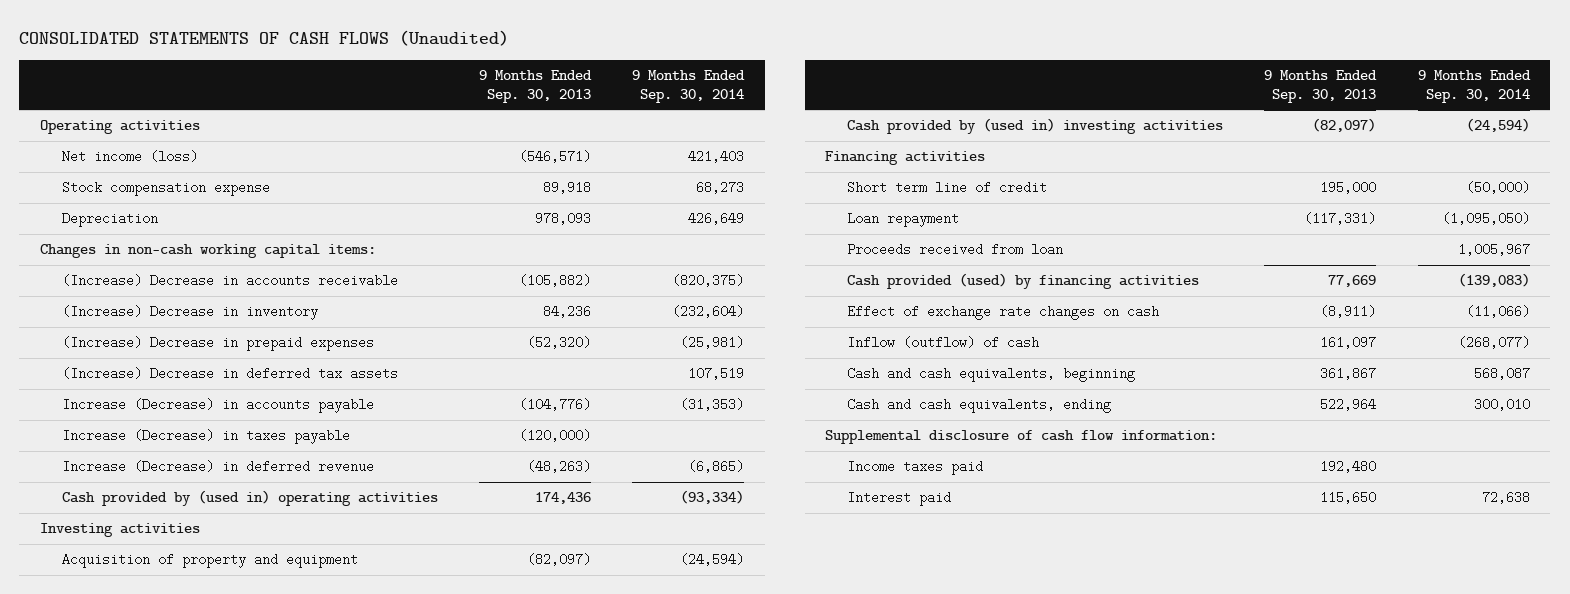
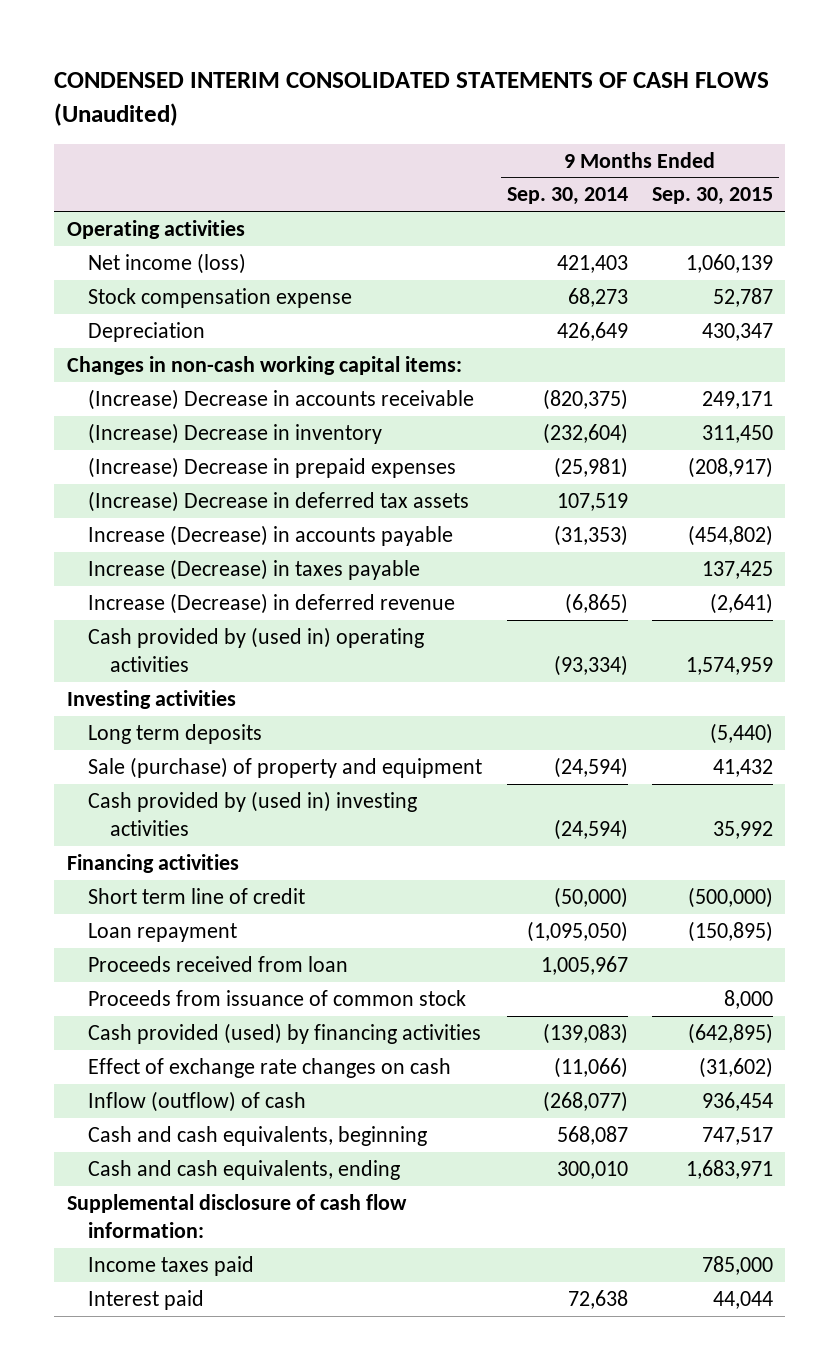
[19,30,510,47] CONSOLIDATED STATEMENTS OF CASH FLOWS (Unaudited) -> [54,72,770,126] CONDENSED INTERIM CONSOLIDATED STATEMENTS OF CASH FLOWS (Unaudited)
[478,70,592,103] 9 Months Ended Sep. 30, 2013 -> none
none -> [651,187,773,206] Sep. 30, 2015
none -> [88,723,263,744] Long term deposits
[61,553,358,569] Acquisition of property and equipment -> [88,756,483,778] Sale (purchase) of property and equipment
none -> [88,989,467,1006] Proceeds from issuance of common stock

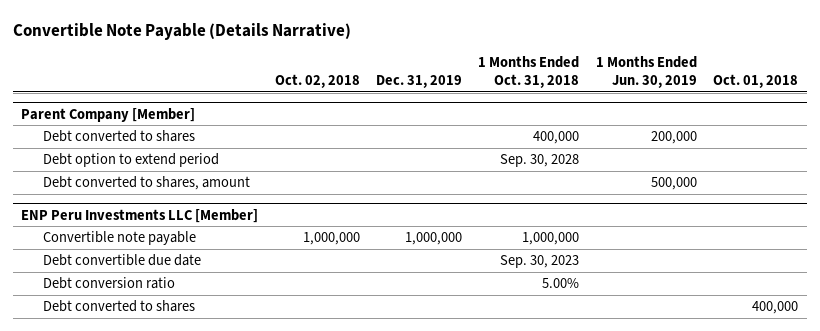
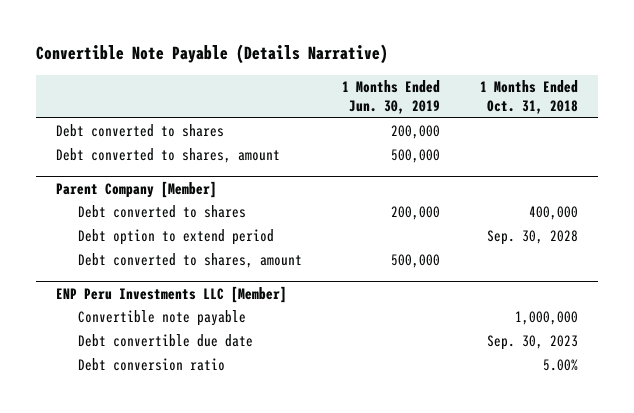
[274,74,360,89] Oct. 02, 2018 -> none
[376,75,463,89] Dec. 31, 2019 -> none
[713,74,799,89] Oct. 01, 2018 -> none
none -> [55,124,224,138] Debt converted to shares
none -> [55,148,280,164] Debt converted to shares, amount
[43,300,196,313] Debt converted to shares -> none

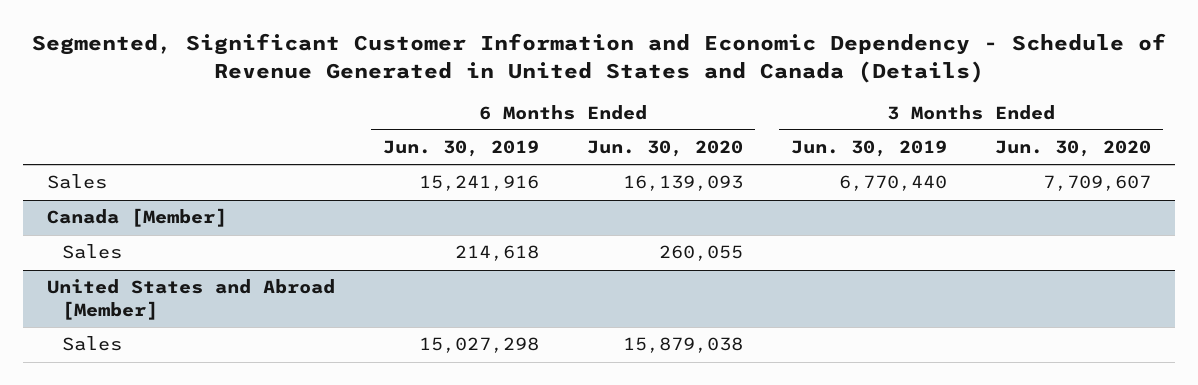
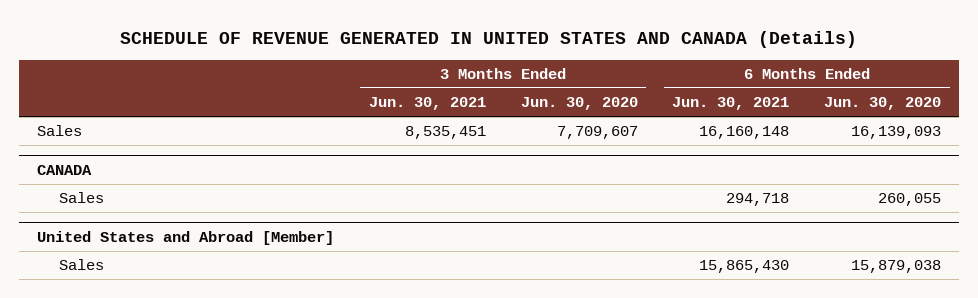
[32,33,1167,83] Segmented, Significant Customer Information and Economic Dependency - Schedule of Revenue Generated in United States and Canada (Details) -> [120,30,858,48] SCHEDULE OF REVENUE GENERATED IN UNITED STATES AND CANADA (Details)
[383,140,540,158] Jun. 30, 2019 -> none
[791,140,948,158] Jun. 30, 2019 -> none
none -> [368,97,486,111] Jun. 30, 2021
none -> [672,97,790,111] Jun. 30, 2021
[47,208,228,228] Canada [Member] -> [36,164,92,175] CANADA

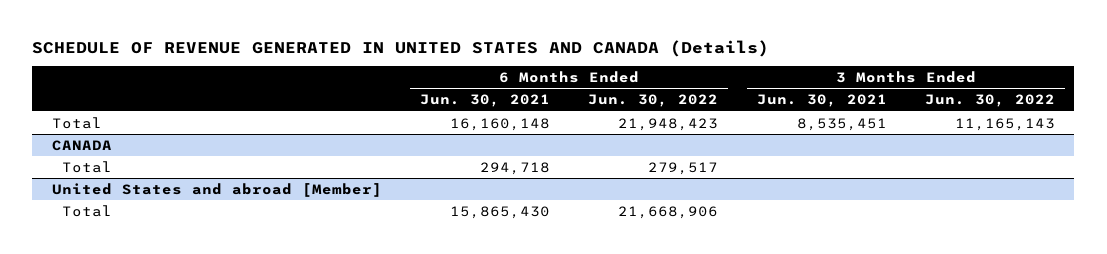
[520,97,638,111] Jun. 30, 2020 -> none
[824,97,942,111] Jun. 30, 2020 -> none
none -> [588,94,719,108] Jun. 30, 2022
none -> [925,94,1056,108] Jun. 30, 2022
[36,125,82,137] Sales -> [51,116,102,129] Total
[58,192,104,204] Sales -> [62,160,113,173] Total
[36,230,334,245] United States and Abroad [Member] -> [51,182,382,197] United States and abroad [Member]
[58,259,104,271] Sales -> [62,204,113,217] Total

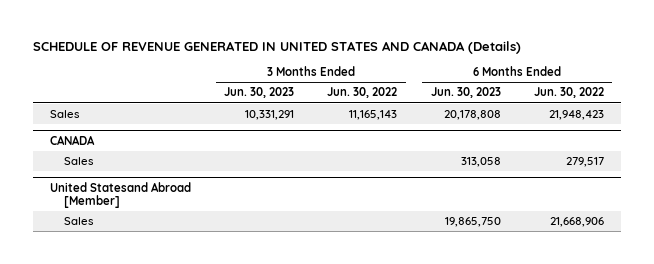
[419,94,550,108] Jun. 30, 2021 -> none
[756,94,887,108] Jun. 30, 2021 -> none
none -> [224,87,295,99] Jun. 30, 2023
none -> [430,87,501,99] Jun. 30, 2023
[51,116,102,129] Total -> [49,110,80,119] Sales
[62,160,113,173] Total -> [63,157,94,166] Sales
[51,182,382,197] United States and abroad [Member] -> [49,181,191,209] United Statesand Abroad [Member]
[62,204,113,217] Total -> [63,217,94,226] Sales

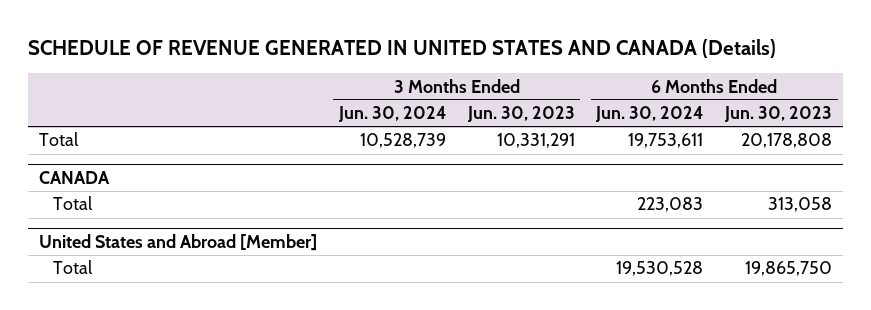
[327,87,398,99] Jun. 30, 2022 -> none
[533,87,604,99] Jun. 30, 2022 -> none
none -> [337,106,446,123] Jun. 30, 2024
none -> [595,106,704,123] Jun. 30, 2024
[49,110,80,119] Sales -> [38,132,79,147] Total
[63,157,94,166] Sales -> [52,196,93,211] Total
[49,181,191,209] United Statesand Abroad [Member] -> [38,234,317,252] United States and Abroad [Member]
[63,217,94,226] Sales -> [52,260,93,275] Total

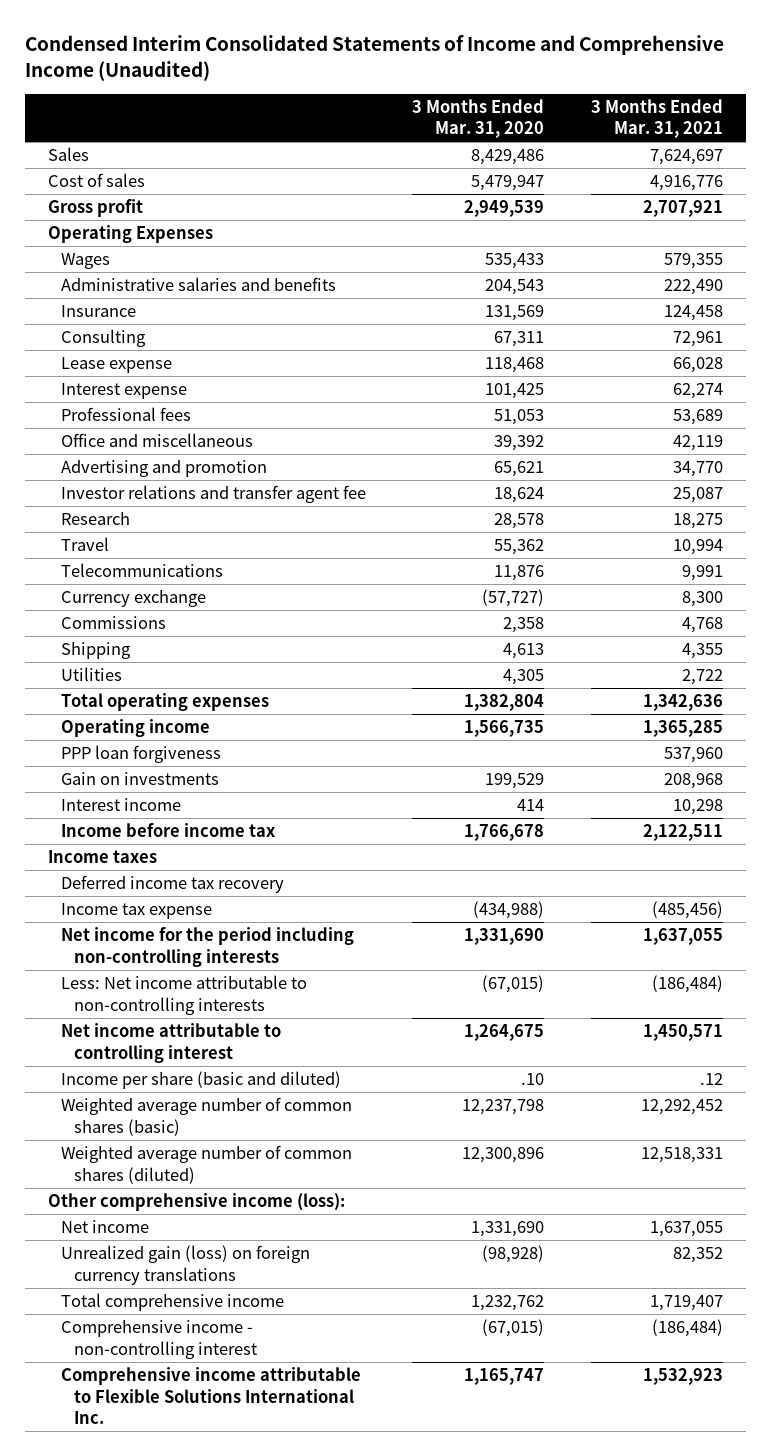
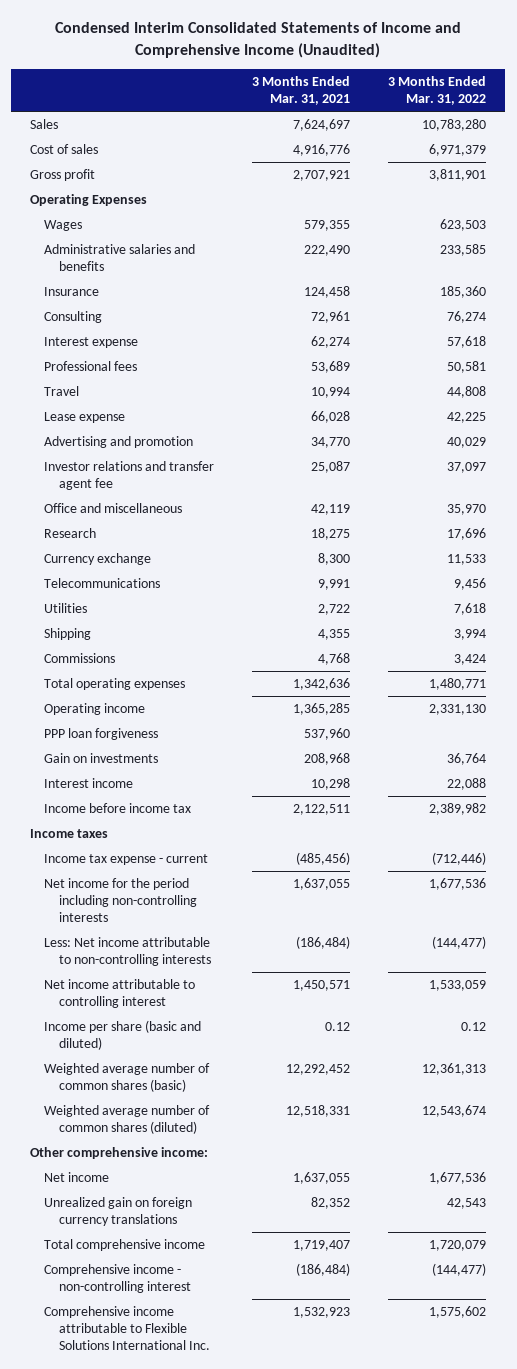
[412,98,545,139] 3 Months Ended Mar. 31, 2020 -> none
none -> [388,76,487,106] 3 Months Ended Mar. 31, 2022
[61,537,110,552] Travel -> [44,385,80,396] Travel
[61,357,173,374] Lease expense -> [44,411,126,423] Lease expense
[61,433,254,448] Office and miscellaneous -> [44,502,183,513] Office and miscellaneous
[61,563,224,578] Telecommunications -> [44,577,161,588] Telecommunications
[61,642,132,660] Shipping -> [44,627,92,640] Shipping
[61,616,167,630] Commissions -> [44,652,116,663] Commissions
[61,875,285,894] Deferred income tax recovery -> none
[61,903,213,920] Income tax expense -> [44,853,209,865] Income tax expense - current
[699,1073,723,1086] .12 -> [325,1021,351,1031] 0.12
[48,1193,346,1212] Other comprehensive income (loss): -> [30,1146,209,1159] Other comprehensive income:
[61,1245,311,1285] Unrealized gain (loss) on foreign currency translations -> [44,1196,193,1227] Unrealized gain on foreign currency translations

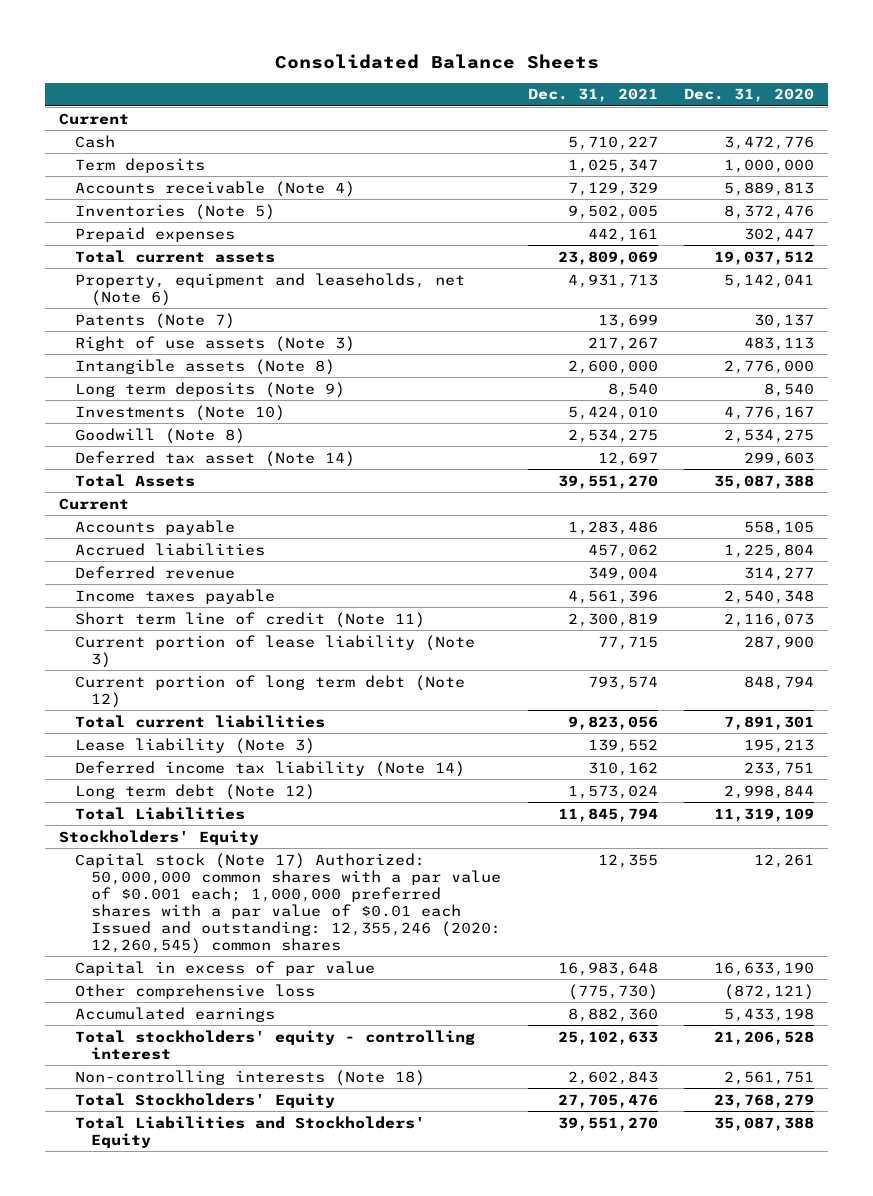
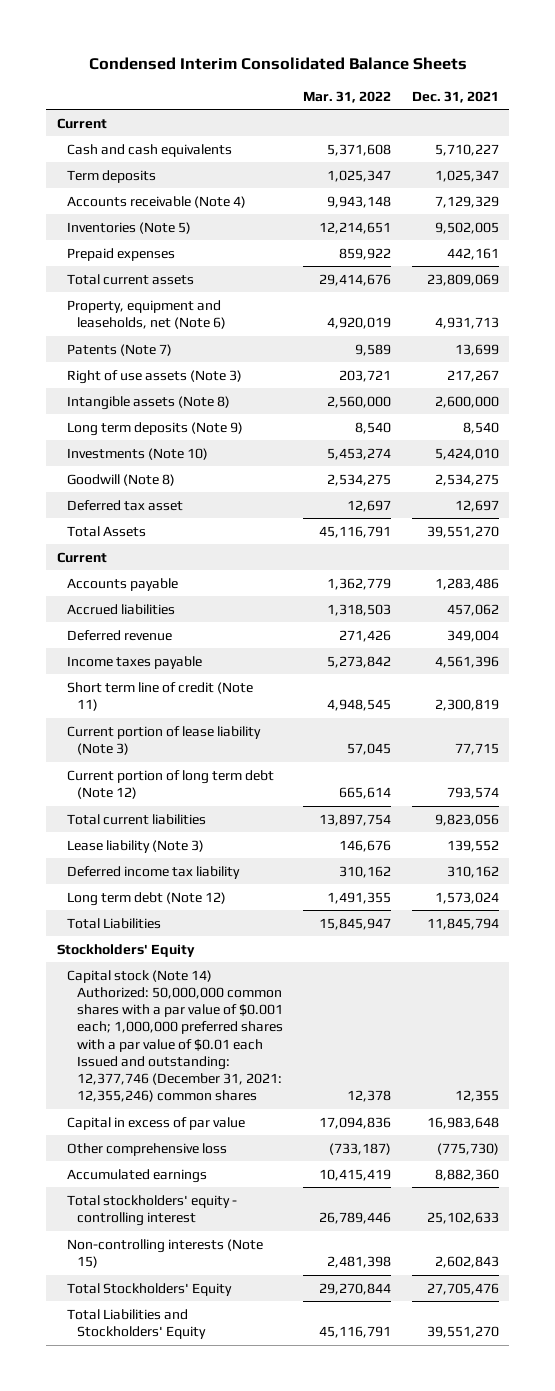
[274,54,599,70] Consolidated Balance Sheets -> [88,56,467,70] Condensed Interim Consolidated Balance Sheets
[684,88,815,103] Dec. 31, 2020 -> none
none -> [303,90,392,103] Mar. 31, 2022
[74,134,115,148] Cash -> [66,143,232,157] Cash and cash equivalents
[74,450,355,467] Deferred tax asset (Note 14) -> [66,499,183,511] Deferred tax asset
[74,760,465,777] Deferred income tax liability (Note 14) -> [66,865,240,879] Deferred income tax liability
[74,852,501,954] Capital stock (Note 17) Authorized: 50,000,000 common shares with a par value of $0.001 each; 1,000,000 preferred shares with a par value of $0.01 each Issued and outstanding: 12,355,246 (2020: 12,260,545) common shares -> [66,969,284,1103] Capital stock (Note 14) Authorized: 50,000,000 common shares with a par value of $0.001 each; 1,000,000 preferred shares with a par value of $0.01 each Issued and outstanding: 12,377,746 (December 31, 2021: 12,355,246) common shares
[74,1069,425,1086] Non-controlling interests (Note 18) -> [66,1238,263,1269] Non-controlling interests (Note 15)

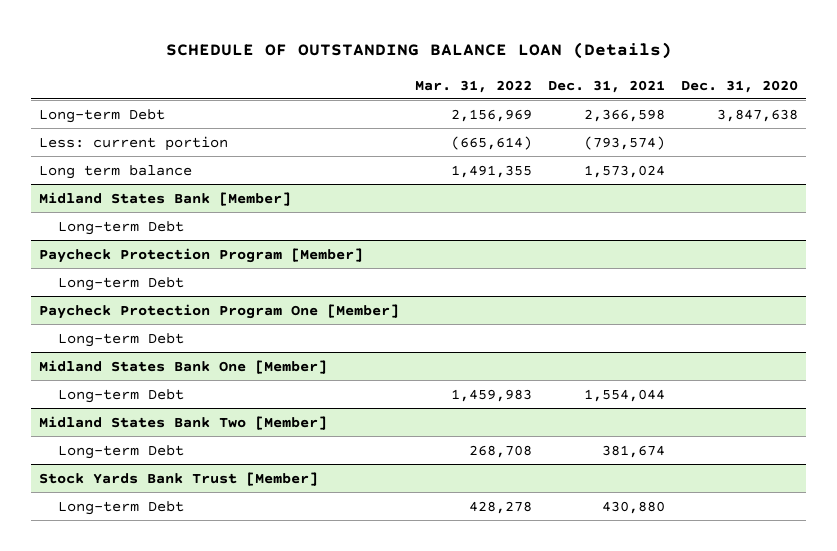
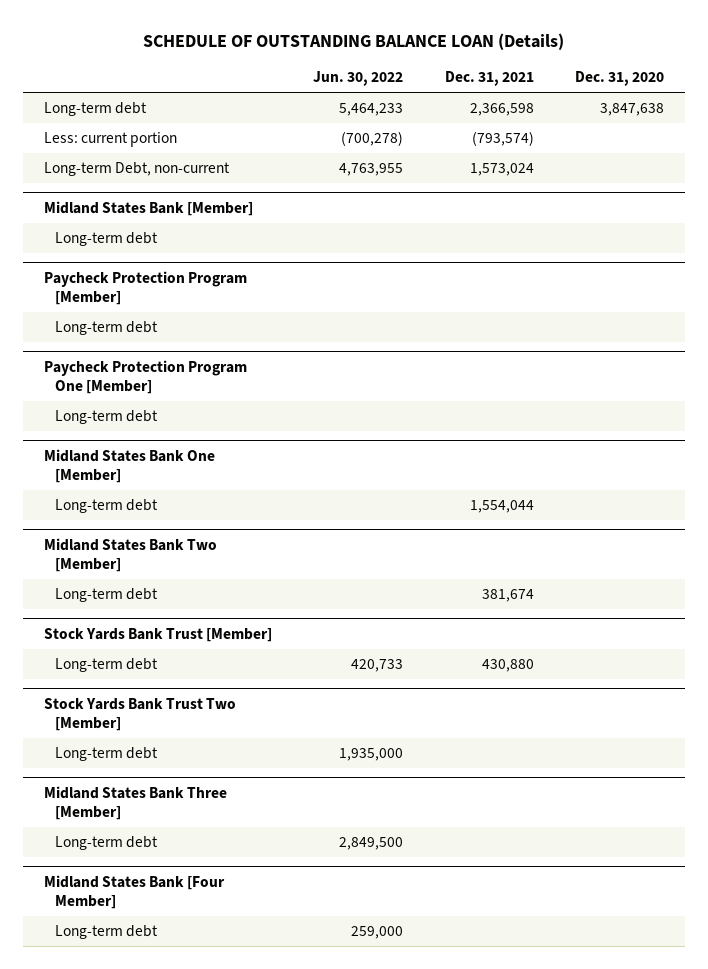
[415,79,533,93] Mar. 31, 2022 -> none
none -> [313,71,404,87] Jun. 30, 2022
[39,108,166,123] Long-term Debt -> [43,102,147,117] Long-term debt
[39,164,193,179] Long term balance -> [43,162,230,177] Long-term Debt, non-current
[57,220,184,235] Long-term Debt -> [55,232,159,247] Long-term debt
[57,276,184,291] Long-term Debt -> [55,321,159,336] Long-term debt
[57,332,184,347] Long-term Debt -> [55,410,159,425] Long-term debt
[57,388,184,403] Long-term Debt -> [55,499,159,514] Long-term debt
[57,444,184,459] Long-term Debt -> [55,588,159,603] Long-term debt
[57,500,184,515] Long-term Debt -> [55,658,159,673] Long-term debt
none -> [43,697,236,732] Stock Yards Bank Trust Two [Member]
none -> [55,747,159,762] Long-term debt
none -> [43,785,227,821] Midland States Bank Three [Member]
none -> [55,836,159,851] Long-term debt
none -> [43,874,225,910] Midland States Bank [Four Member]
none -> [55,925,159,940] Long-term debt

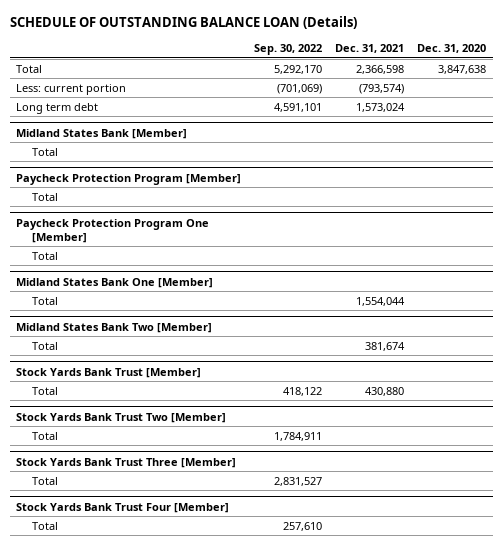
[313,71,404,87] Jun. 30, 2022 -> none
none -> [254,44,323,56] Sep. 30, 2022
[43,102,147,117] Long-term debt -> [16,64,43,73] Total
[43,162,230,177] Long-term Debt, non-current -> [16,102,99,114] Long term debt
[55,232,159,247] Long-term debt -> [31,147,58,156] Total
[55,321,159,336] Long-term debt -> [31,192,58,201] Total
[55,410,159,425] Long-term debt -> [31,251,58,260] Total
[55,499,159,514] Long-term debt -> [31,296,58,305] Total
[55,588,159,603] Long-term debt -> [31,341,58,350] Total
[55,658,159,673] Long-term debt -> [31,386,58,395] Total
[43,785,227,821] Midland States Bank Three [Member] -> none
[43,874,225,910] Midland States Bank [Four Member] -> none
[55,747,159,762] Long-term debt -> [31,431,58,440] Total
none -> [16,457,237,468] Stock Yards Bank Trust Three [Member]
[55,836,159,851] Long-term debt -> [31,476,58,485] Total
none -> [16,502,230,513] Stock Yards Bank Trust Four [Member]
[55,925,159,940] Long-term debt -> [31,521,58,530] Total

